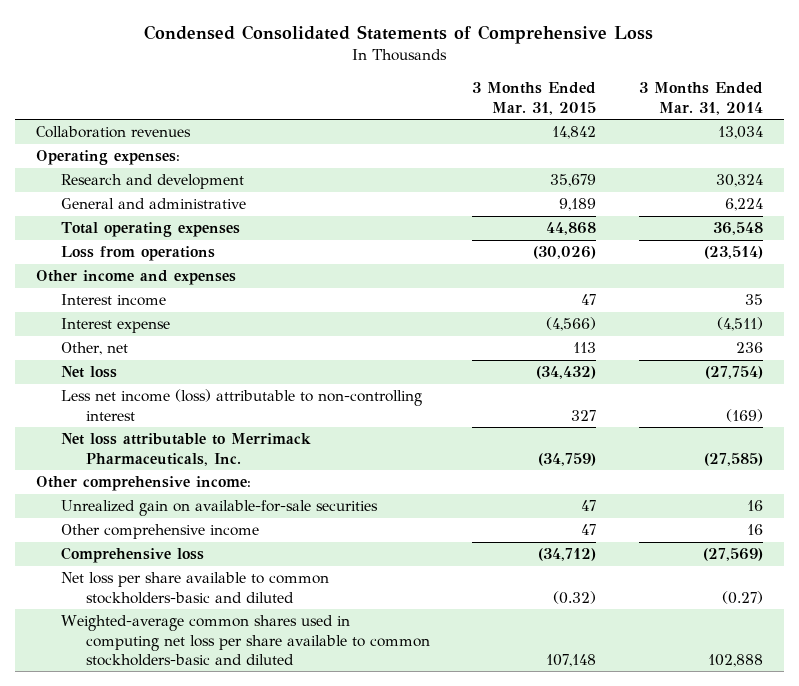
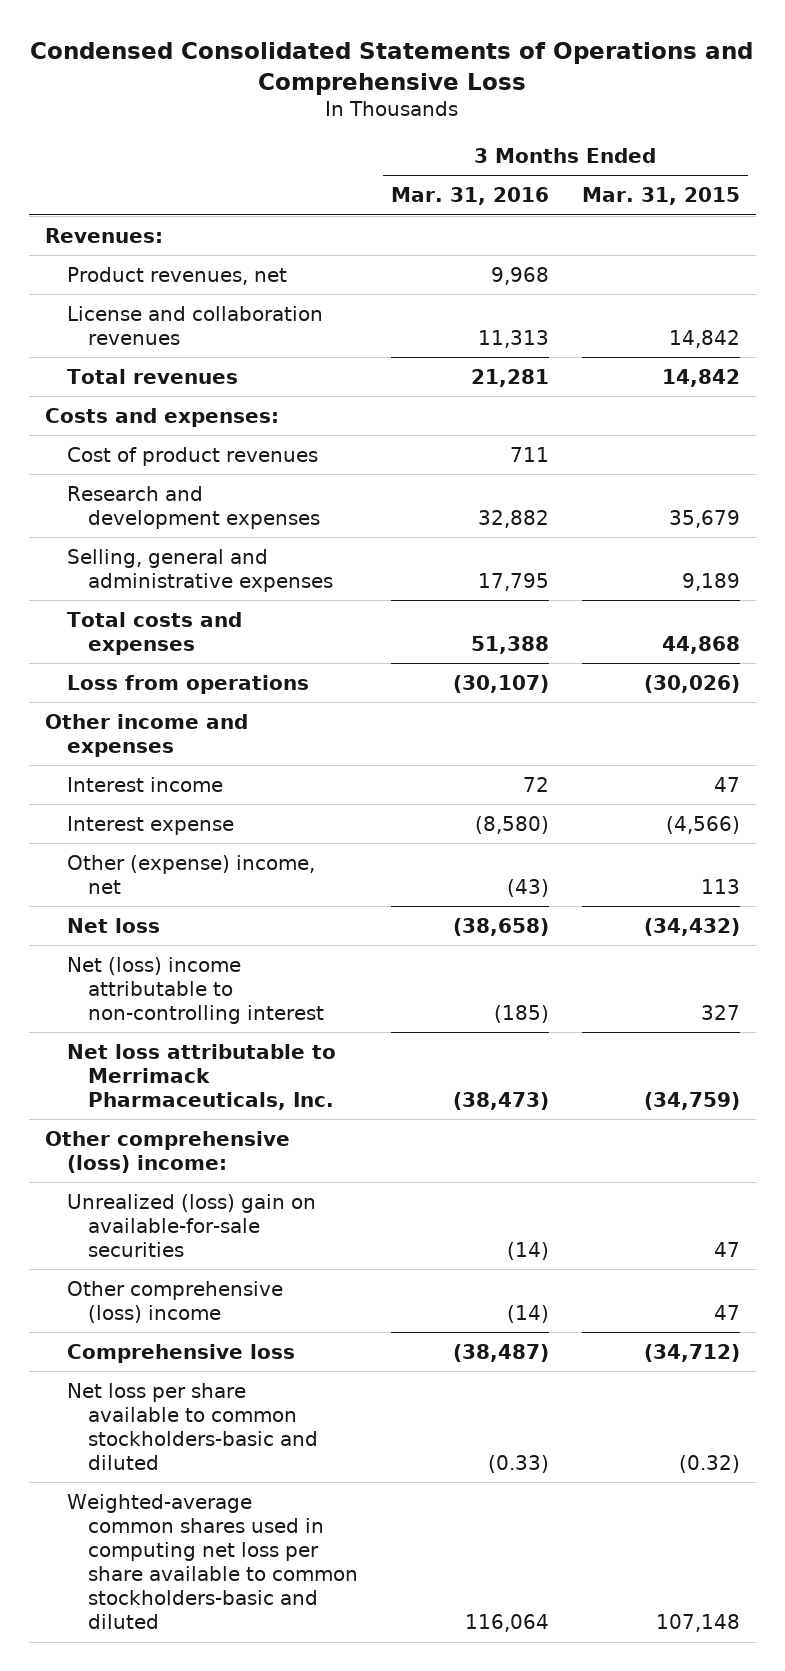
[144,25,654,45] Condensed Consolidated Statements of Comprehensive Loss -> [30,42,754,95] Condensed Consolidated Statements of Operations and Comprehensive Loss
[638,82,763,115] 3 Months Ended Mar. 31, 2014 -> none
none -> [391,187,550,206] Mar. 31, 2016
none -> [44,227,163,243] Revenues:
none -> [66,266,287,285] Product revenues, net
none -> [66,305,323,345] License and collaboration revenues
[35,126,191,139] Collaboration revenues -> [66,368,238,384] Total revenues
[35,150,180,166] Operating expenses: -> [44,407,279,427] Costs and expenses:
none -> [66,446,318,466] Cost of product revenues
[60,174,244,190] Research and development -> [66,485,321,529] Research and development expenses
[60,198,246,210] General and administrative -> [66,548,334,592] Selling, general and administrative expenses
[60,222,240,238] Total operating expenses -> [66,611,242,655] Total costs and expenses
[60,342,128,356] Other, net -> [66,854,315,894] Other (expense) income, net
[60,389,422,421] Less net income (loss) attributable to non-controlling interest -> [66,956,325,1024] Net (loss) income attributable to non-controlling interest
[35,476,251,492] Other comprehensive income: -> [44,1130,290,1173] Other comprehensive (loss) income:
[60,500,378,517] Unrealized gain on available-for-sale securities -> [66,1193,316,1257] Unrealized (loss) gain on available-for-sale securities
[60,524,259,540] Other comprehensive income -> [66,1280,283,1323] Other comprehensive (loss) income

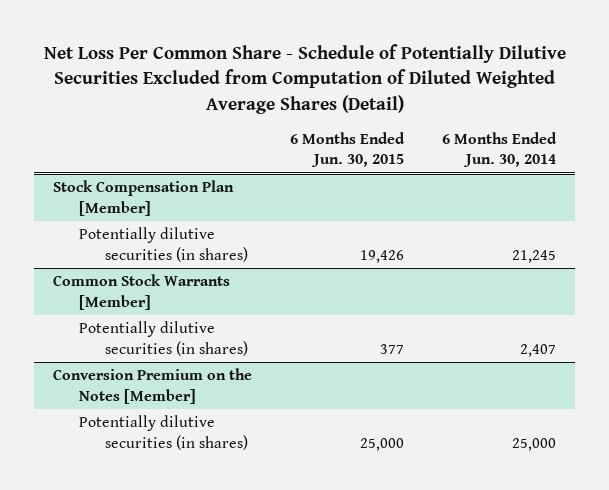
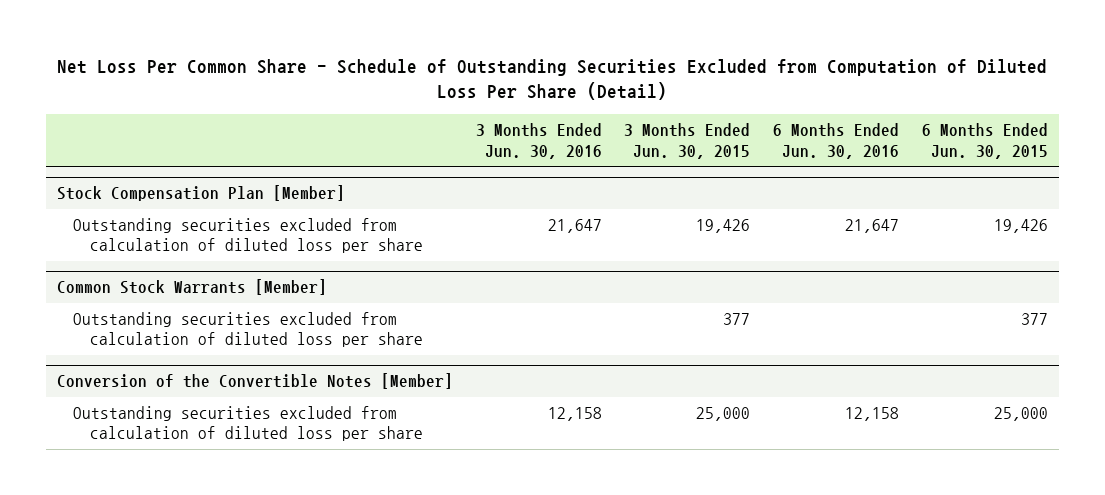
[43,44,566,114] Net Loss Per Common Share - Schedule of Potentially Dilutive Securities Excluded from Computation of Diluted Weighted Average Shares (Detail) -> [57,58,1048,101] Net Loss Per Common Share - Schedule of Outstanding Securities Excluded from Computation of Diluted Loss Per Share (Detail)
[441,132,557,168] 6 Months Ended Jun. 30, 2014 -> none
none -> [475,123,602,159] 3 Months Ended Jun. 30, 2016
none -> [624,123,751,159] 3 Months Ended Jun. 30, 2015
none -> [773,123,900,159] 6 Months Ended Jun. 30, 2016
[78,227,248,262] Potentially dilutive securities (in shares) -> [73,218,423,254] Outstanding securities excluded from calculation of diluted loss per share
[78,321,248,356] Potentially dilutive securities (in shares) -> [73,312,423,348] Outstanding securities excluded from calculation of diluted loss per share
[53,368,253,404] Conversion Premium on the Notes [Member] -> [56,373,453,390] Conversion of the Convertible Notes [Member]
[78,415,248,450] Potentially dilutive securities (in shares) -> [73,406,423,442] Outstanding securities excluded from calculation of diluted loss per share

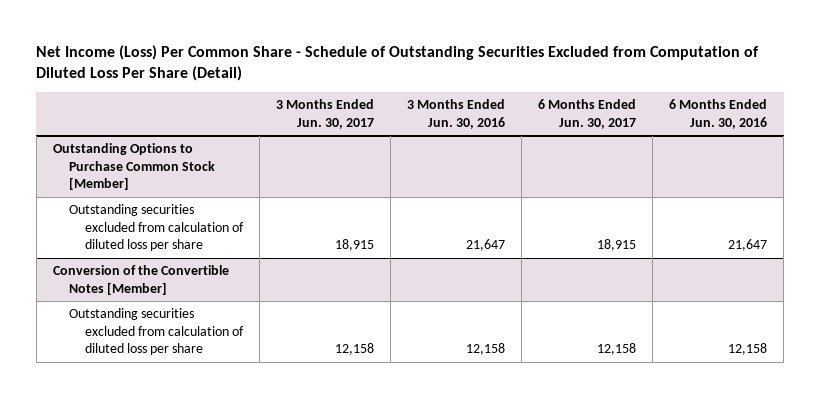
[57,58,1048,101] Net Loss Per Common Share - Schedule of Outstanding Securities Excluded from Computation of Diluted Loss Per Share (Detail) -> [36,45,760,82] Net Income (Loss) Per Common Share - Schedule of Outstanding Securities Excluded from Computation of Diluted Loss Per Share (Detail)
[624,123,751,159] 3 Months Ended Jun. 30, 2015 -> none
[921,123,1048,159] 6 Months Ended Jun. 30, 2015 -> none
none -> [276,99,375,129] 3 Months Ended Jun. 30, 2017
none -> [538,99,637,129] 6 Months Ended Jun. 30, 2017
[56,185,345,202] Stock Compensation Plan [Member] -> [52,143,215,191] Outstanding Options to Purchase Common Stock [Member]
[56,279,327,296] Common Stock Warrants [Member] -> none
[73,312,423,348] Outstanding securities excluded from calculation of diluted loss per share -> none

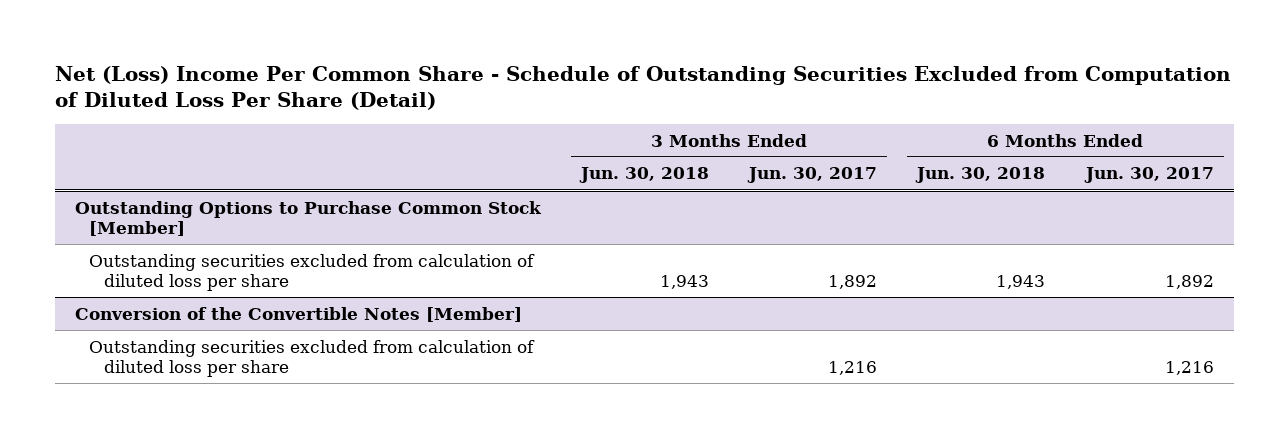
[36,45,760,82] Net Income (Loss) Per Common Share - Schedule of Outstanding Securities Excluded from Computation of Diluted Loss Per Share (Detail) -> [54,66,1231,111] Net (Loss) Income Per Common Share - Schedule of Outstanding Securities Excluded from Computation of Diluted Loss Per Share (Detail)
[407,99,506,129] 3 Months Ended Jun. 30, 2016 -> none
[669,99,768,129] 6 Months Ended Jun. 30, 2016 -> none
none -> [579,167,710,184] Jun. 30, 2018
none -> [915,167,1046,184] Jun. 30, 2018
[335,239,375,252] 18,915 -> [828,274,878,289] 1,892
[597,239,637,252] 18,915 -> [1164,274,1214,289] 1,892
[335,343,375,356] 12,158 -> [828,360,878,375] 1,216
[597,343,637,356] 12,158 -> [1164,360,1214,375] 1,216

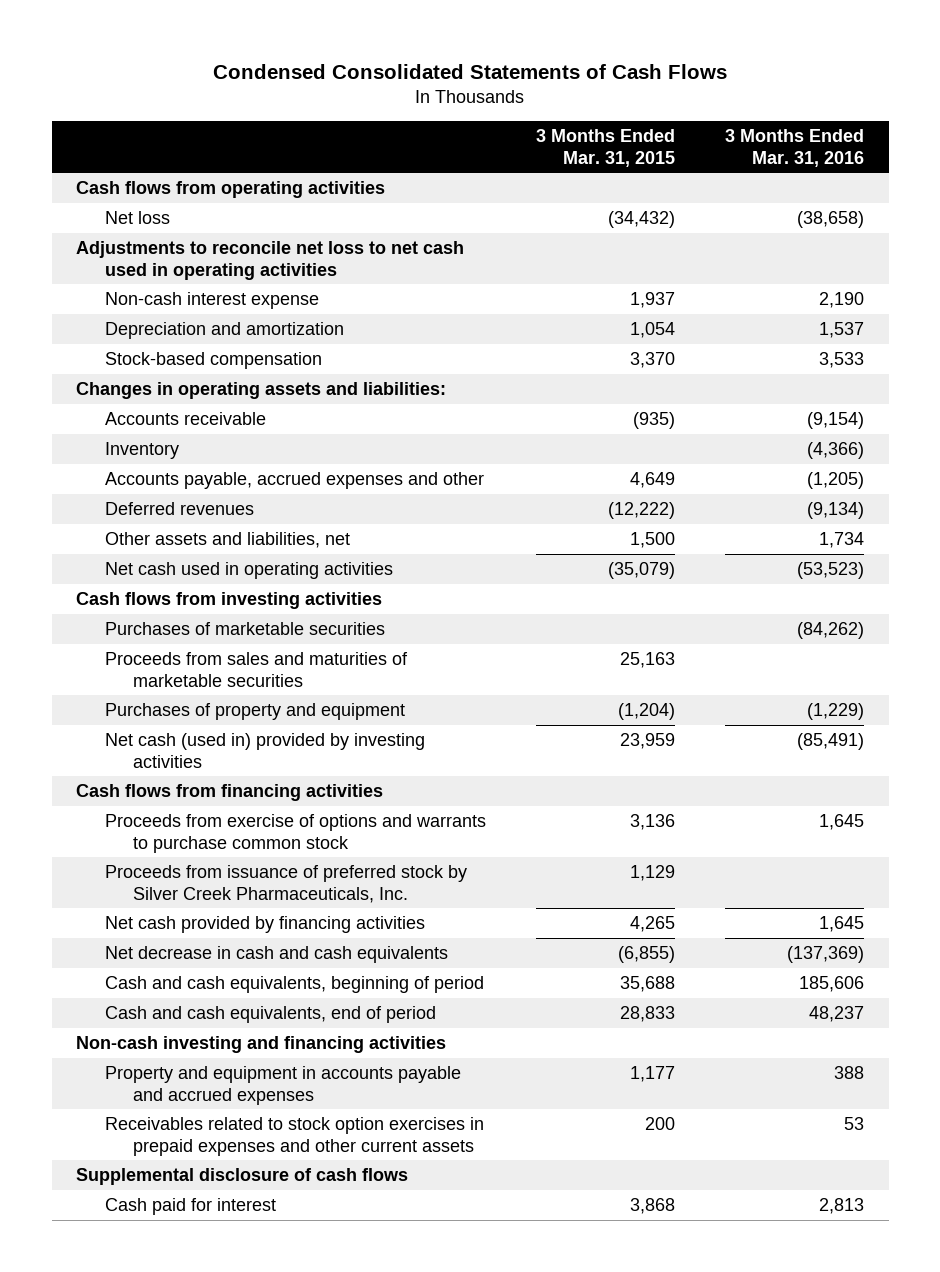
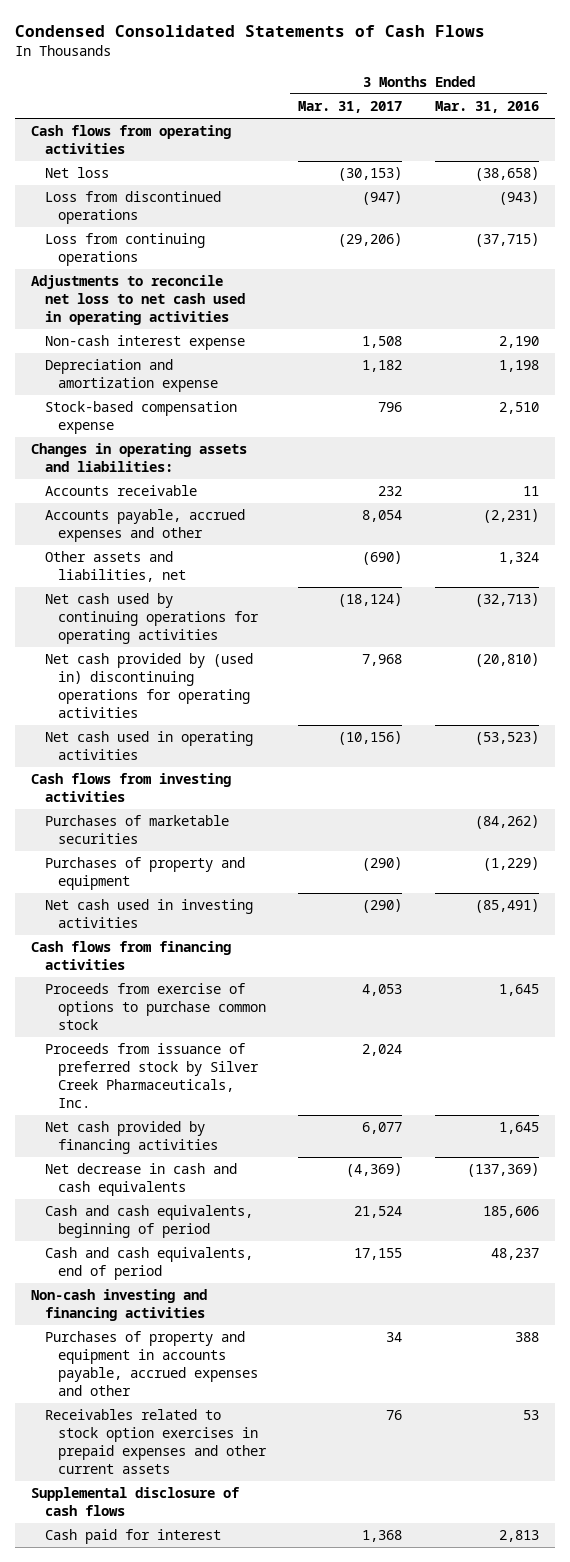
[535,129,675,167] 3 Months Ended Mar. 31, 2015 -> none
none -> [298,100,403,113] Mar. 31, 2017
none -> [44,191,221,225] Loss from discontinued operations
none -> [44,233,205,267] Loss from continuing operations
[104,321,344,339] Depreciation and amortization -> [44,359,219,393] Depreciation and amortization expense
[818,321,864,338] 1,537 -> [498,360,539,373] 1,198
[104,351,322,369] Stock-based compensation -> [44,401,237,435] Stock-based compensation expense
[818,351,864,368] 3,533 -> [498,402,539,415] 2,510
[104,441,179,459] Inventory -> none
[104,501,254,515] Deferred revenues -> none
[806,411,864,429] (9,154) -> [522,486,539,497] 11
[806,471,864,489] (1,205) -> [482,509,539,524] (2,231)
[818,531,864,548] 1,734 -> [498,552,539,565] 1,324
none -> [44,593,260,645] Net cash used by continuing operations for operating activities
none -> [44,653,253,719] Net cash provided by (used in) discontinuing operations for operating activities
[104,651,408,687] Proceeds from sales and maturities of marketable securities -> none
[104,732,425,768] Net cash (used in) provided by investing activities -> [44,899,253,929] Net cash used in investing activities
[104,813,486,853] Proceeds from exercise of options and warrants to purchase common stock -> [44,983,267,1031] Proceeds from exercise of options to purchase common stock
[104,1065,461,1105] Property and equipment in accounts payable and accrued expenses -> [44,1331,259,1397] Purchases of property and equipment in accounts payable, accrued expenses and other

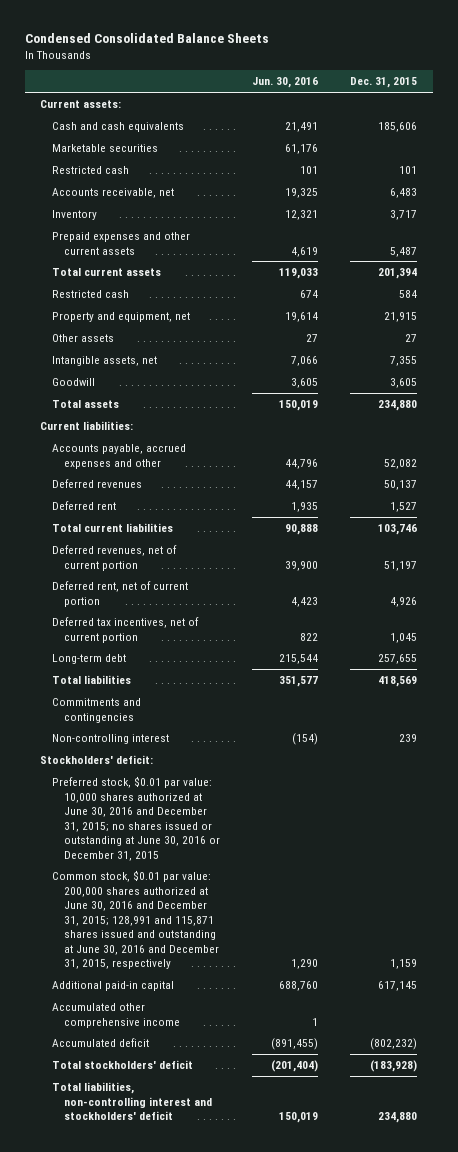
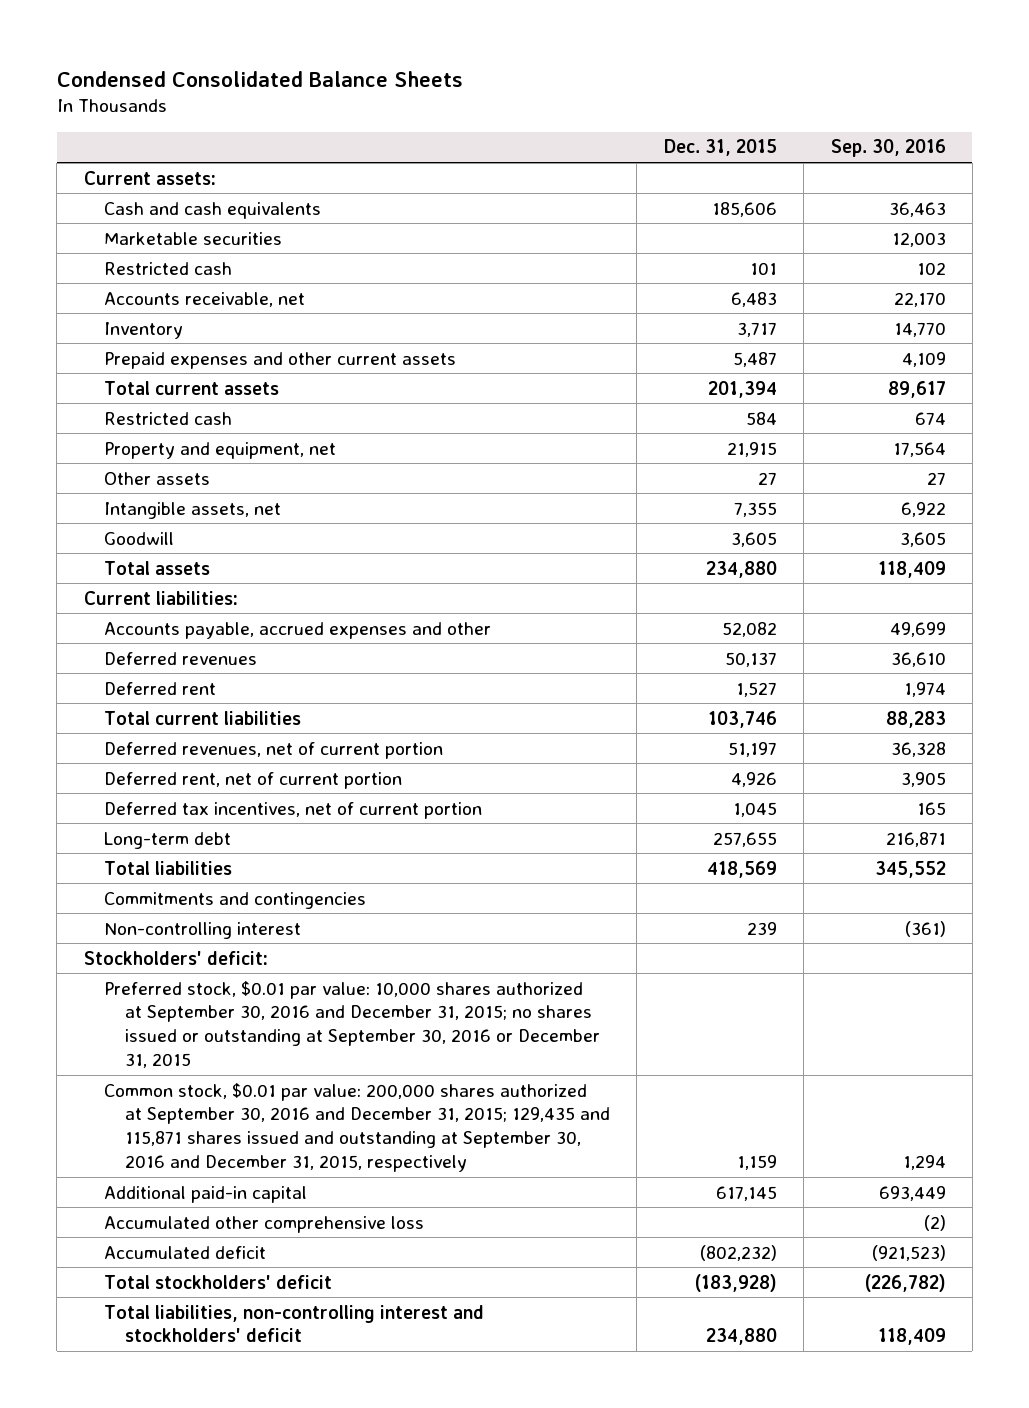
[252,77,319,89] Jun. 30, 2016 -> none
none -> [830,139,946,158] Sep. 30, 2016
[52,776,221,861] Preferred stock, $0.01 par value: 10,000 shares authorized at June 30, 2016 and December 31, 2015; no shares issued or outstanding at June 30, 2016 or December 31, 2015 -> [104,980,601,1068] Preferred stock, $0.01 par value: 10,000 shares authorized at September 30, 2016 and December 31, 2015; no shares issued or outstanding at September 30, 2016 or December 31, 2015
[52,870,220,970] Common stock, $0.01 par value: 200,000 shares authorized at June 30, 2016 and December 31, 2015; 128,991 and 115,871 shares issued and outstanding at June 30, 2016 and December 31, 2015, respectively -> [104,1082,611,1172] Common stock, $0.01 par value: 200,000 shares authorized at September 30, 2016 and December 31, 2015; 129,435 and 115,871 shares issued and outstanding at September 30, 2016 and December 31, 2015, respectively
[52,1003,181,1028] Accumulated other comprehensive income -> [104,1215,425,1233] Accumulated other comprehensive loss

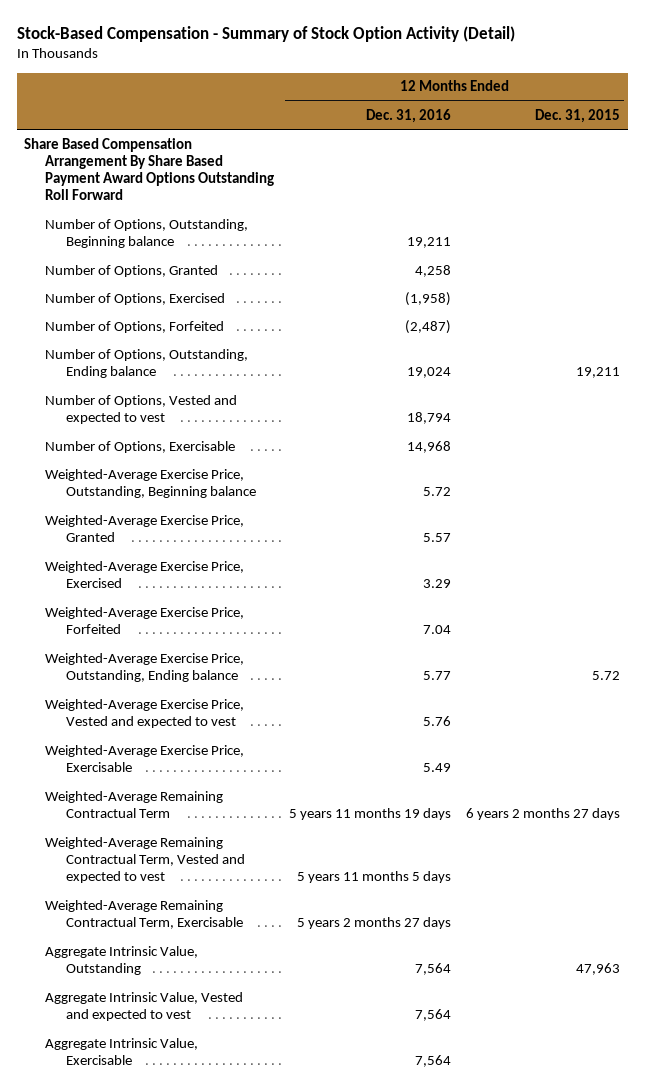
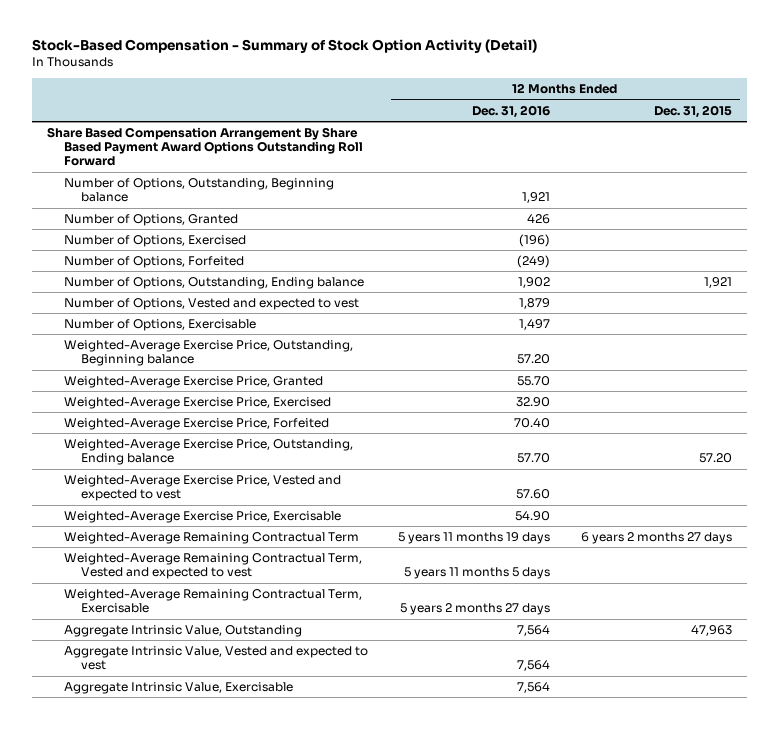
[407,237,452,249] 19,211 -> [522,192,551,204] 1,921
[415,264,452,277] 4,258 -> [527,214,551,225] 426
[405,291,452,306] (1,958) -> [519,234,551,248] (196)
[405,319,452,334] (2,487) -> [517,255,551,269] (249)
[407,367,452,379] 19,024 -> [518,277,551,289] 1,902
[576,367,621,379] 19,211 -> [703,277,732,289] 1,921
[407,412,452,425] 18,794 -> [519,298,551,310] 1,879
[407,440,452,453] 14,968 -> [519,319,551,331] 1,497
[423,487,452,497] 5.72 -> [517,354,551,365] 57.20
[423,533,452,543] 5.57 -> [517,376,551,387] 55.70
[423,579,452,589] 3.29 -> [516,397,551,408] 32.90
[423,625,452,635] 7.04 -> [514,418,551,429] 70.40
[423,671,452,681] 5.77 -> [517,453,551,464] 57.70
[592,671,621,681] 5.72 -> [698,453,732,464] 57.20
[423,716,452,727] 5.76 -> [516,489,551,500] 57.60
[423,763,452,773] 5.49 -> [515,511,551,522] 54.90

